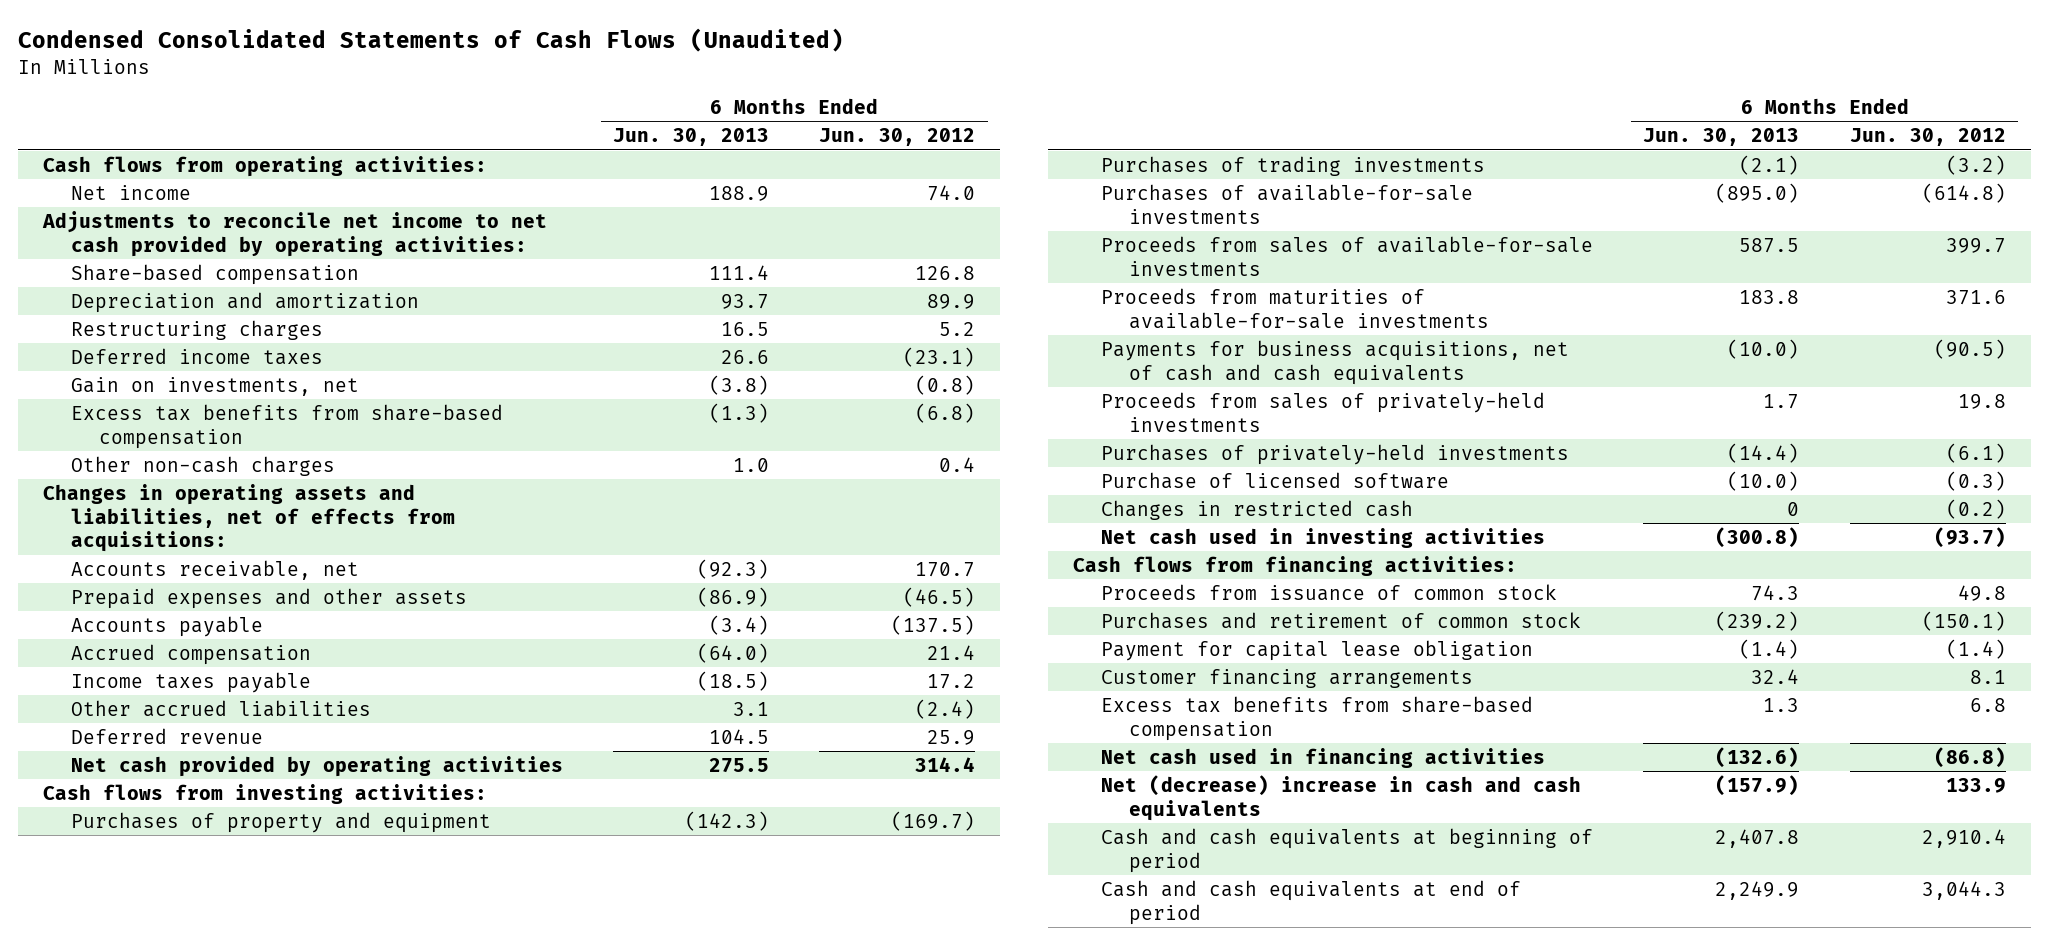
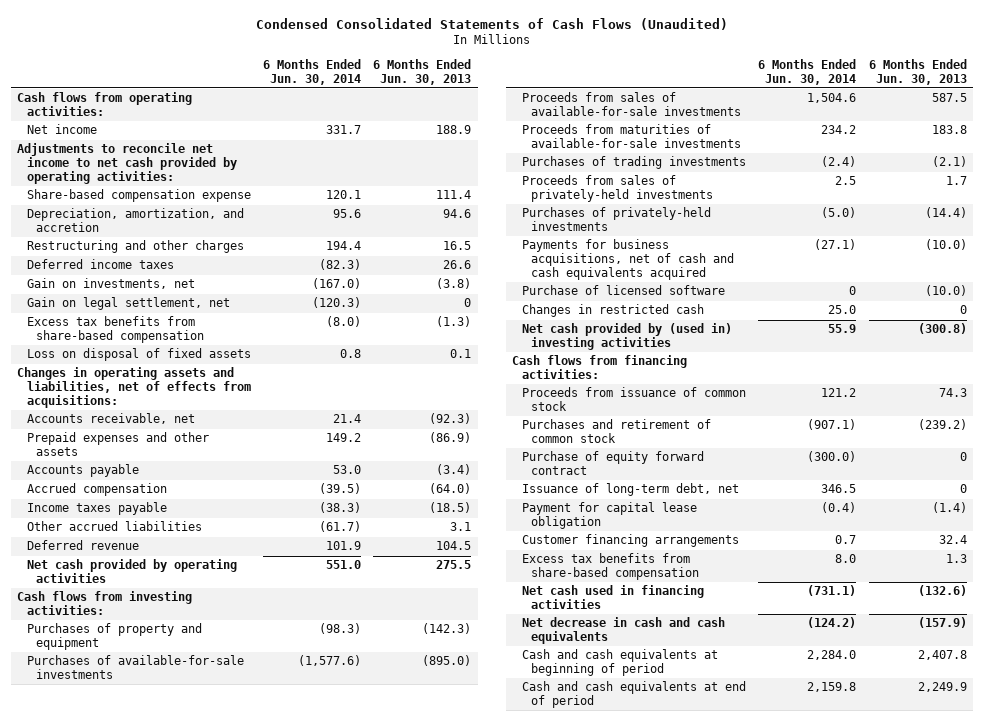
[819,128,976,147] Jun. 30, 2012 -> none
none -> [262,59,361,85] 6 Months Ended Jun. 30, 2014
[70,263,359,285] Share-based compensation -> [26,189,251,203] Share-based compensation expense
[70,291,419,313] Depreciation and amortization -> [26,208,244,233] Depreciation, amortization, and accretion
[721,293,770,309] 93.7 -> [443,209,472,219] 94.6
[70,319,323,340] Restructuring charges -> [26,240,244,254] Restructuring and other charges
none -> [26,297,230,311] Gain on legal settlement, net
[70,455,335,476] Other non-cash charges -> none
none -> [26,348,251,362] Loss on disposal of fixed assets
[1101,339,1570,385] Payments for business acquisitions, net of cash and cash equivalents -> none
[1101,155,1486,176] Purchases of trading investments -> [521,156,746,170] Purchases of trading investments
none -> [521,239,735,280] Payments for business acquisitions, net of cash and cash equivalents acquired
[1101,527,1546,548] Net cash used in investing activities -> [521,323,732,351] Net cash provided by (used in) investing activities
none -> [521,451,704,476] Purchase of equity forward contract
none -> [521,483,739,497] Issuance of long-term debt, net
[1101,774,1582,821] Net (decrease) increase in cash and cash equivalents -> [521,617,725,645] Net decrease in cash and cash equivalents

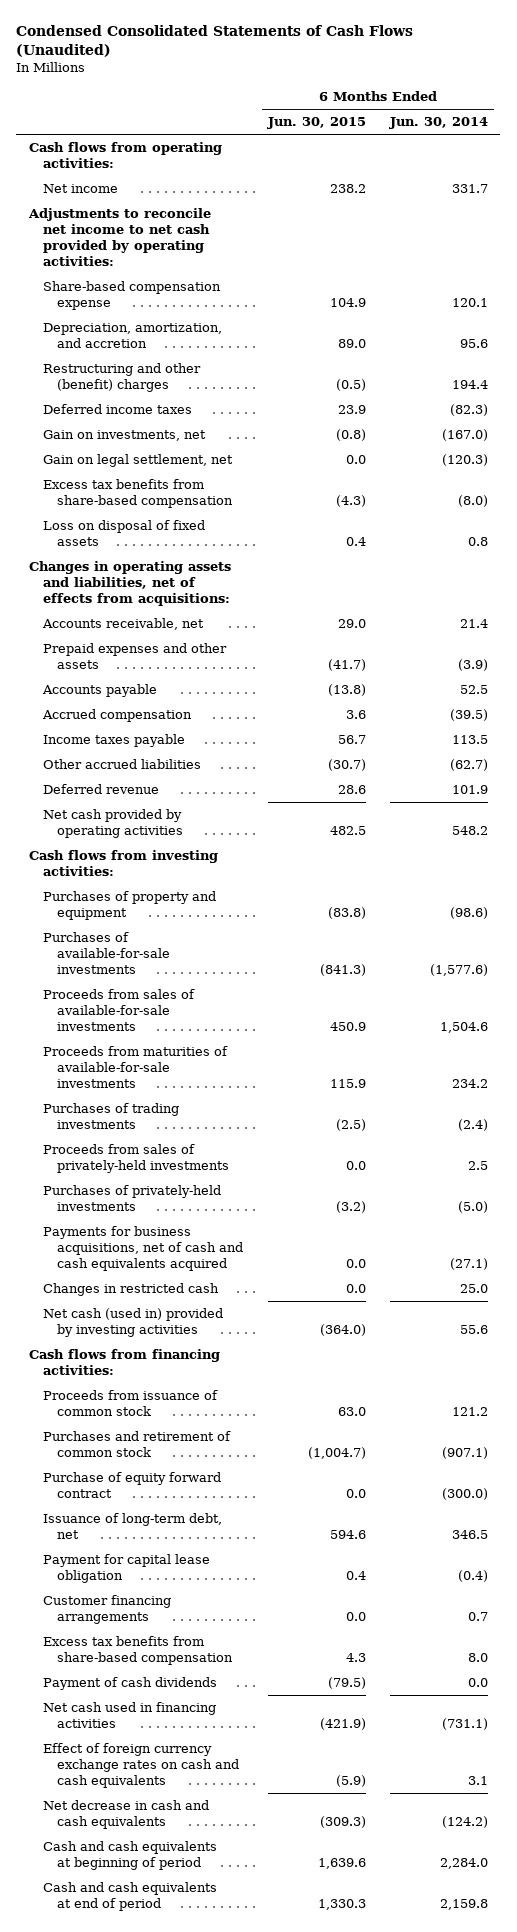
[373,59,472,85] 6 Months Ended Jun. 30, 2013 -> none
none -> [266,117,366,130] Jun. 30, 2015
[26,240,244,254] Restructuring and other charges -> [43,363,202,392] Restructuring and other (benefit) charges
[325,433,361,443] 149.2 -> [458,658,489,671] (3.9)
[332,465,361,475] 53.0 -> [460,685,489,695] 52.5
[318,502,361,514] (38.3) -> [452,735,489,745] 113.5
[318,521,361,533] (61.7) -> [450,759,489,772] (62.7)
[325,560,361,570] 551.0 -> [452,825,489,835] 548.2
[318,623,361,635] (98.3) -> [450,906,489,919] (98.6)
[521,285,725,296] Purchase of licensed software -> none
[521,323,732,351] Net cash provided by (used in) investing activities -> [43,1308,224,1337] Net cash (used in) provided by investing activities
[828,324,857,334] 55.9 -> [460,1324,489,1334] 55.6
none -> [43,1677,218,1691] Payment of cash dividends
none -> [43,1743,240,1788] Effect of foreign currency exchange rates on cash and cash equivalents

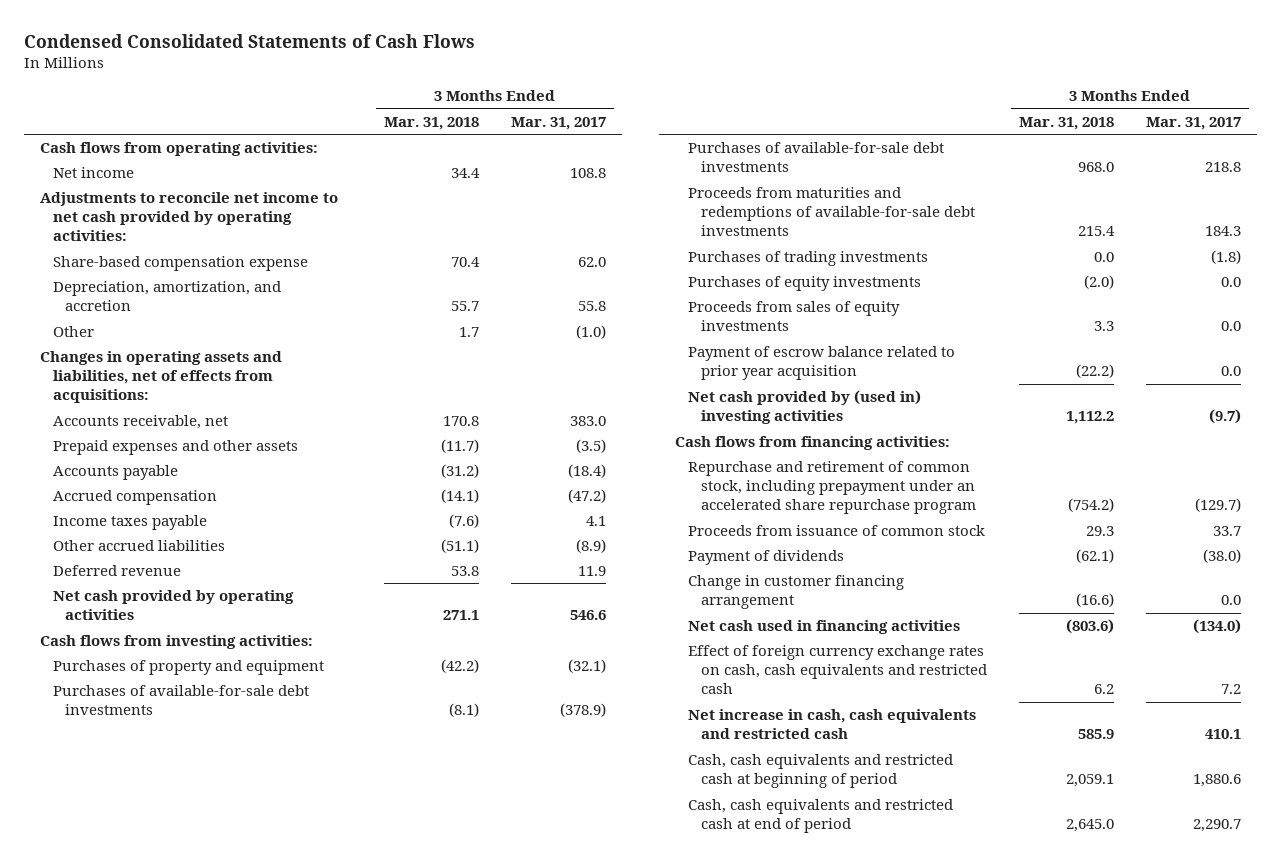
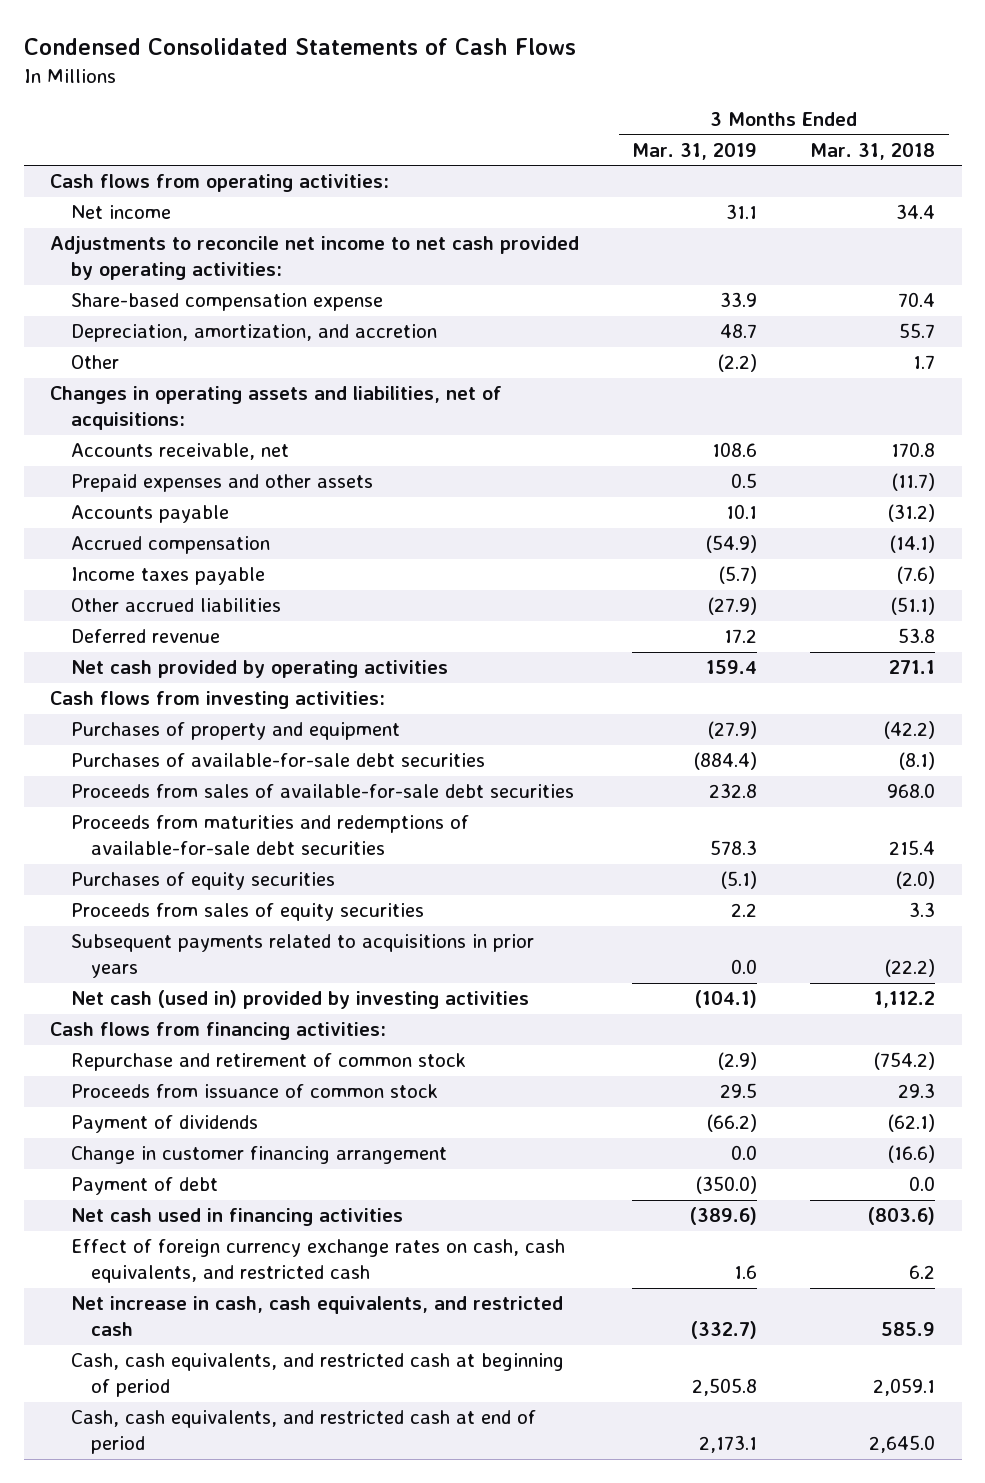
[510,116,606,130] Mar. 31, 2017 -> none
none -> [632,142,758,160] Mar. 31, 2019
[40,351,283,404] Changes in operating assets and liabilities, net of effects from acquisitions: -> [50,386,503,430] Changes in operating assets and liabilities, net of acquisitions:
[688,251,929,267] Purchases of trading investments -> none
[52,685,309,716] Purchases of available-for-sale debt investments -> [70,753,485,768] Purchases of available-for-sale debt securities
[688,142,945,173] Purchases of available-for-sale debt investments -> [70,784,574,799] Proceeds from sales of available-for-sale debt securities
[688,187,975,237] Proceeds from maturities and redemptions of available-for-sale debt investments -> [70,815,469,855] Proceeds from maturities and redemptions of available-for-sale debt securities
[688,276,922,292] Purchases of equity investments -> [70,872,335,891] Purchases of equity securities
[688,301,901,332] Proceeds from sales of equity investments -> [70,903,424,922] Proceeds from sales of equity securities
[688,346,956,381] Payment of escrow balance related to prior year acquisition -> [70,934,534,978] Subsequent payments related to acquisitions in prior years
[688,390,922,425] Net cash provided by (used in) investing activities -> [70,990,529,1010] Net cash (used in) provided by investing activities
[688,461,976,515] Repurchase and retirement of common stock, including prepayment under an accelerated share repurchase program -> [70,1053,466,1072] Repurchase and retirement of common stock
none -> [70,1177,218,1196] Payment of debt
[688,645,987,695] Effect of foreign currency exchange rates on cash, cash equivalents and restricted cash -> [70,1239,565,1283] Effect of foreign currency exchange rates on cash, cash equivalents, and restricted cash
[688,709,977,740] Net increase in cash, cash equivalents and restricted cash -> [70,1296,563,1336] Net increase in cash, cash equivalents, and restricted cash
[688,754,954,789] Cash, cash equivalents and restricted cash at beginning of period -> [70,1353,564,1397] Cash, cash equivalents, and restricted cash at beginning of period
[688,799,954,834] Cash, cash equivalents and restricted cash at end of period -> [70,1410,536,1454] Cash, cash equivalents, and restricted cash at end of period

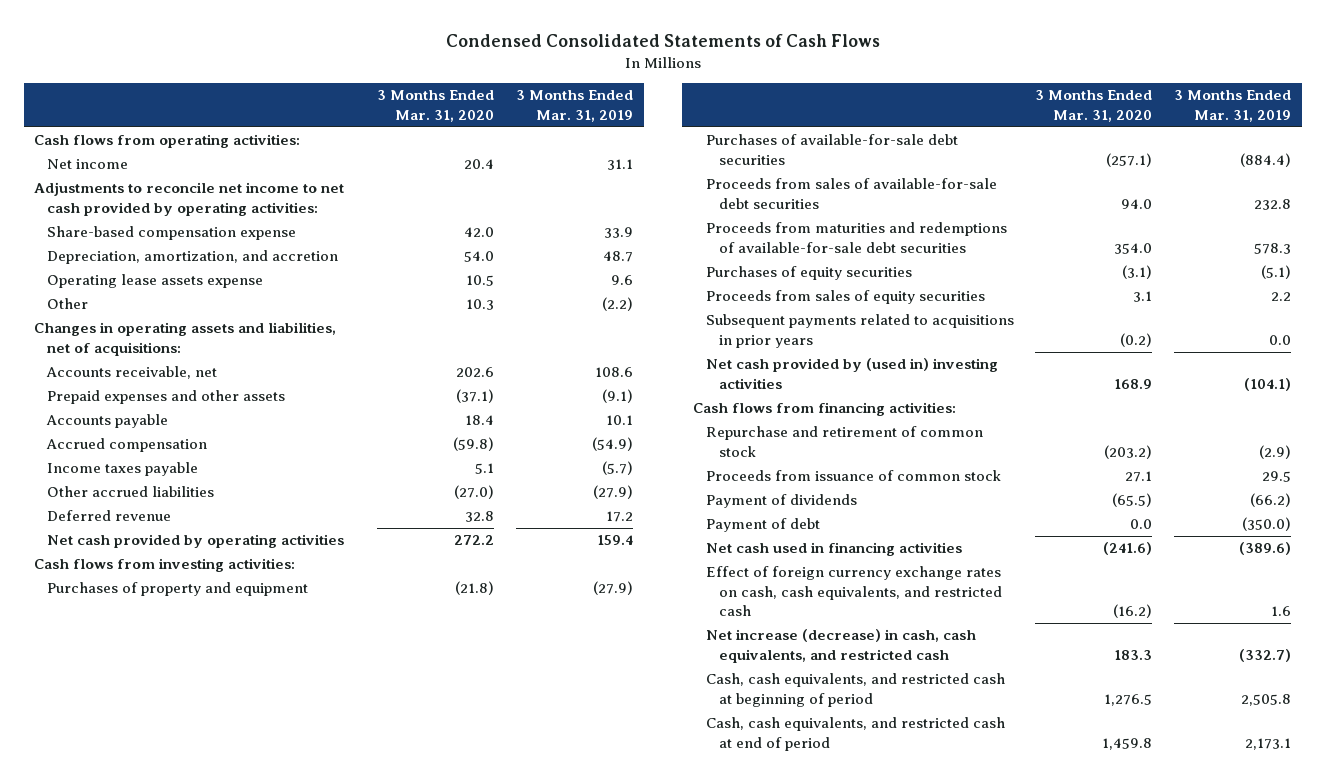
[810,142,936,160] Mar. 31, 2018 -> none
none -> [377,90,495,122] 3 Months Ended Mar. 31, 2020
none -> [47,274,264,289] Operating lease assets expense
[731,473,758,489] 0.5 -> [601,389,633,404] (9.1)
[70,990,529,1010] Net cash (used in) provided by investing activities -> [705,358,998,389] Net cash provided by (used in) investing activities
[70,1146,447,1165] Change in customer financing arrangement -> none
[70,1296,563,1336] Net increase in cash, cash equivalents, and restricted cash -> [705,629,976,663] Net increase (decrease) in cash, cash equivalents, and restricted cash

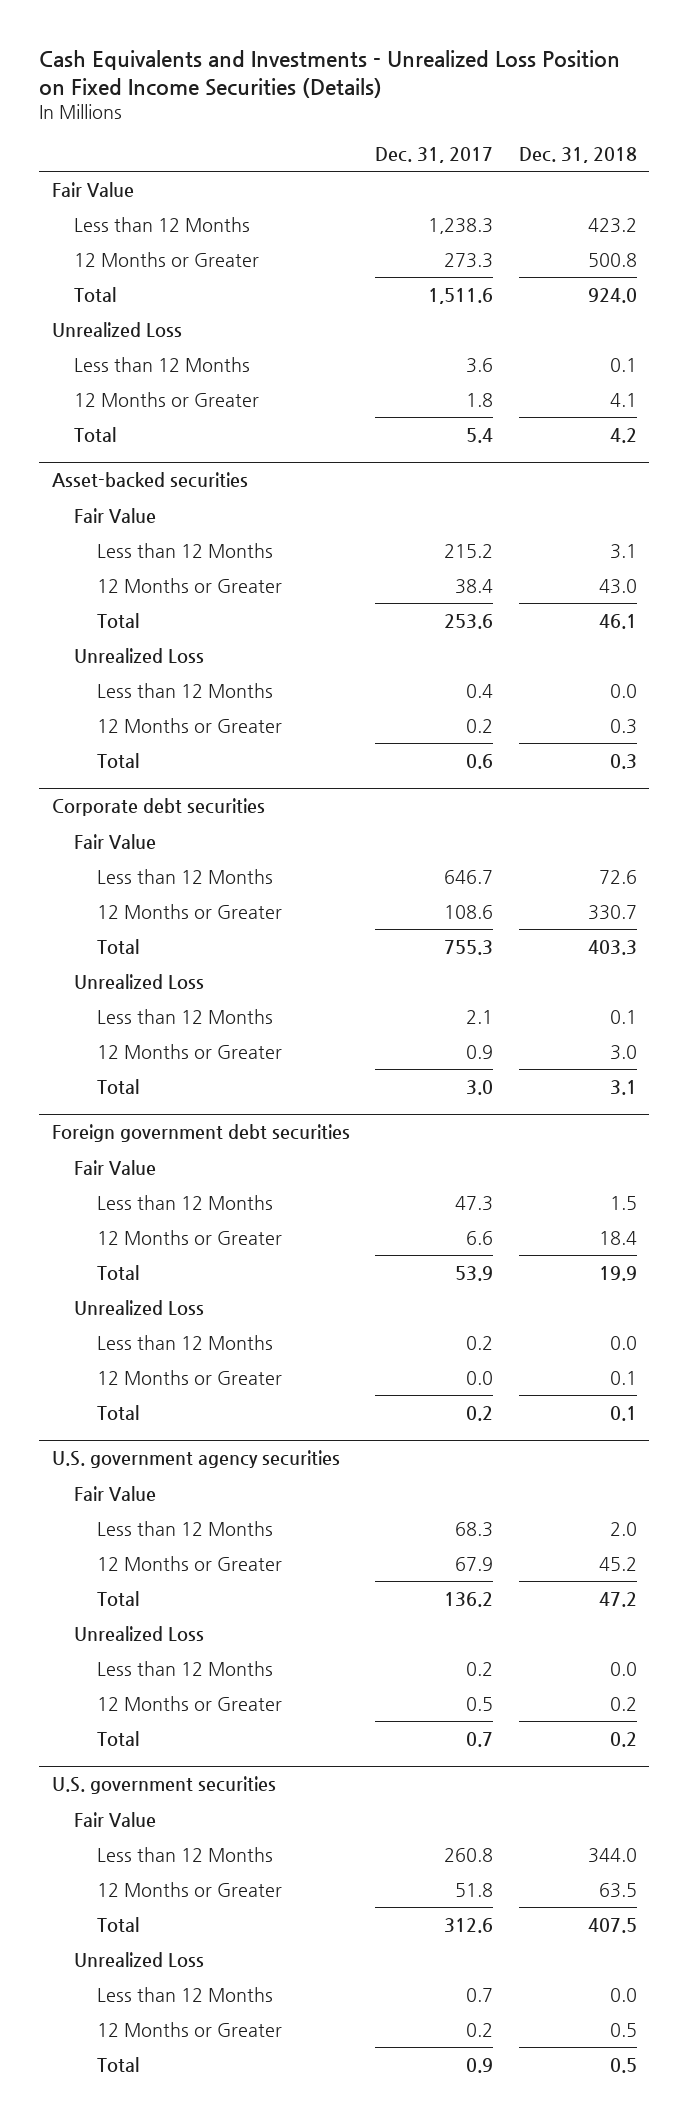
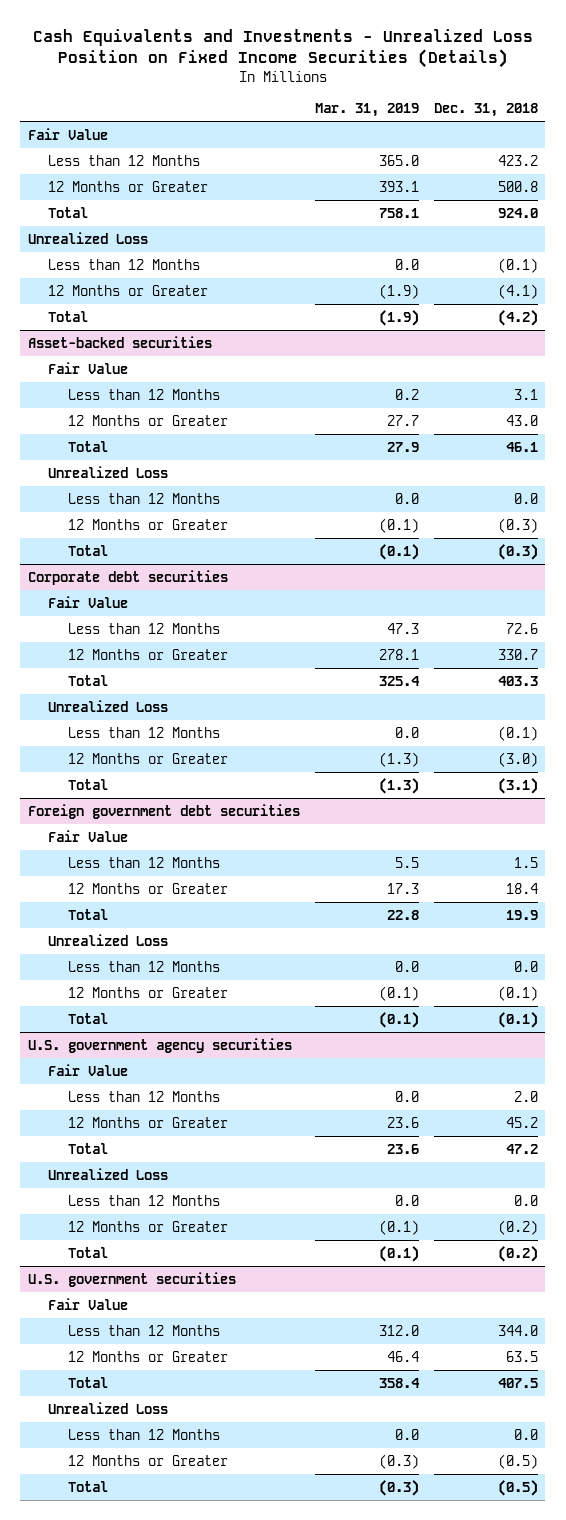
[375,147,494,164] Dec. 31, 2017 -> none
none -> [314,103,419,118] Mar. 31, 2019
[609,357,637,372] 0.1 -> [497,257,538,273] (0.1)
[609,392,637,407] 4.1 -> [497,283,538,299] (4.1)
[609,427,637,443] 4.2 -> [497,309,538,326] (4.2)
[609,718,637,734] 0.3 -> [497,517,538,533] (0.3)
[609,753,637,769] 0.3 -> [497,543,538,560] (0.3)
[609,1009,637,1024] 0.1 -> [497,725,538,741] (0.1)
[609,1044,637,1060] 3.0 -> [497,751,538,767] (3.0)
[609,1079,637,1095] 3.1 -> [497,777,538,794] (3.1)
[609,1370,637,1385] 0.1 -> [497,985,538,1001] (0.1)
[609,1405,637,1421] 0.1 -> [497,1011,538,1028] (0.1)
[609,1696,637,1711] 0.2 -> [497,1219,538,1235] (0.2)
[609,1731,637,1747] 0.2 -> [497,1245,538,1262] (0.2)
[609,2022,637,2037] 0.5 -> [497,1453,538,1469] (0.5)
[609,2057,637,2073] 0.5 -> [497,1479,538,1496] (0.5)

